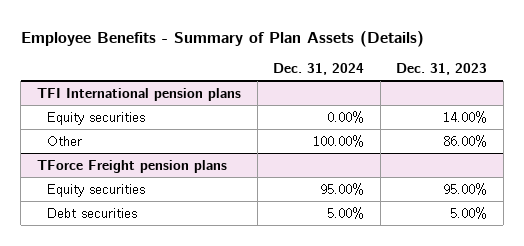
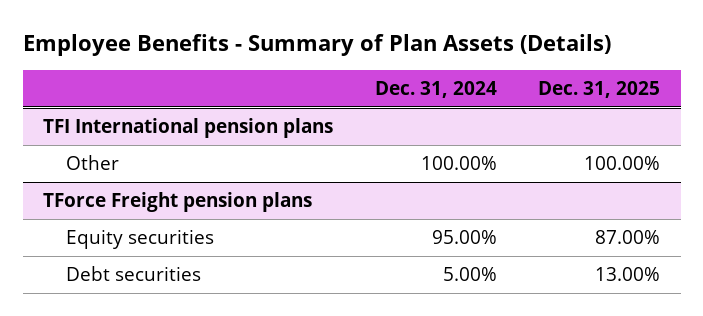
[396,63,488,76] Dec. 31, 2023 -> none
none -> [538,80,661,98] Dec. 31, 2025
[46,111,145,125] Equity securities -> none

